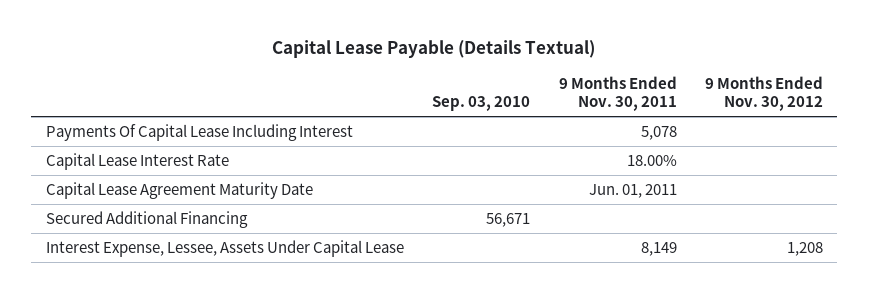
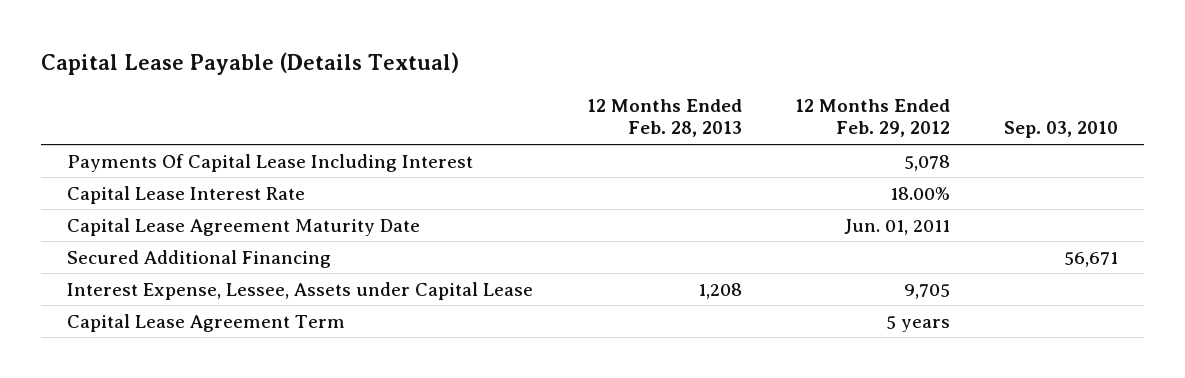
[558,75,677,112] 9 Months Ended Nov. 30, 2011 -> none
[705,75,824,112] 9 Months Ended Nov. 30, 2012 -> none
none -> [586,98,742,138] 12 Months Ended Feb. 28, 2013
none -> [795,98,951,138] 12 Months Ended Feb. 29, 2012
[45,239,404,257] Interest Expense, Lessee, Assets Under Capital Lease -> [67,281,534,300] Interest Expense, Lessee, Assets under Capital Lease
none -> [67,313,346,332] Capital Lease Agreement Term

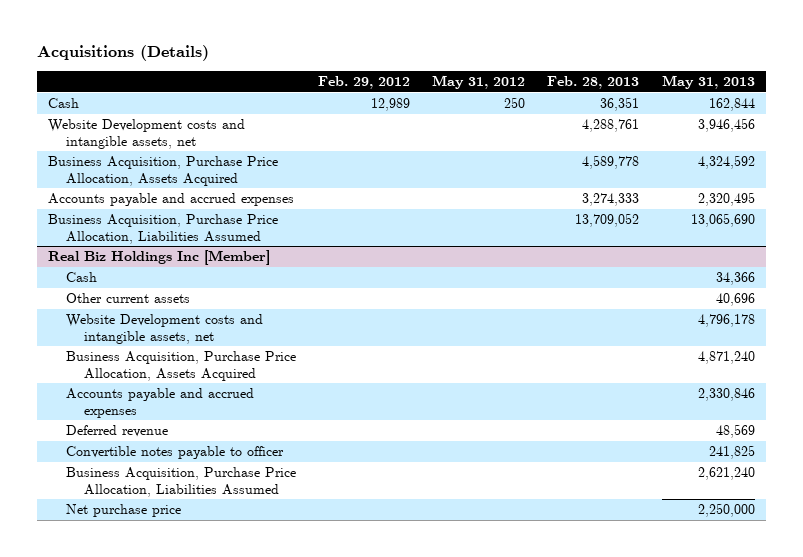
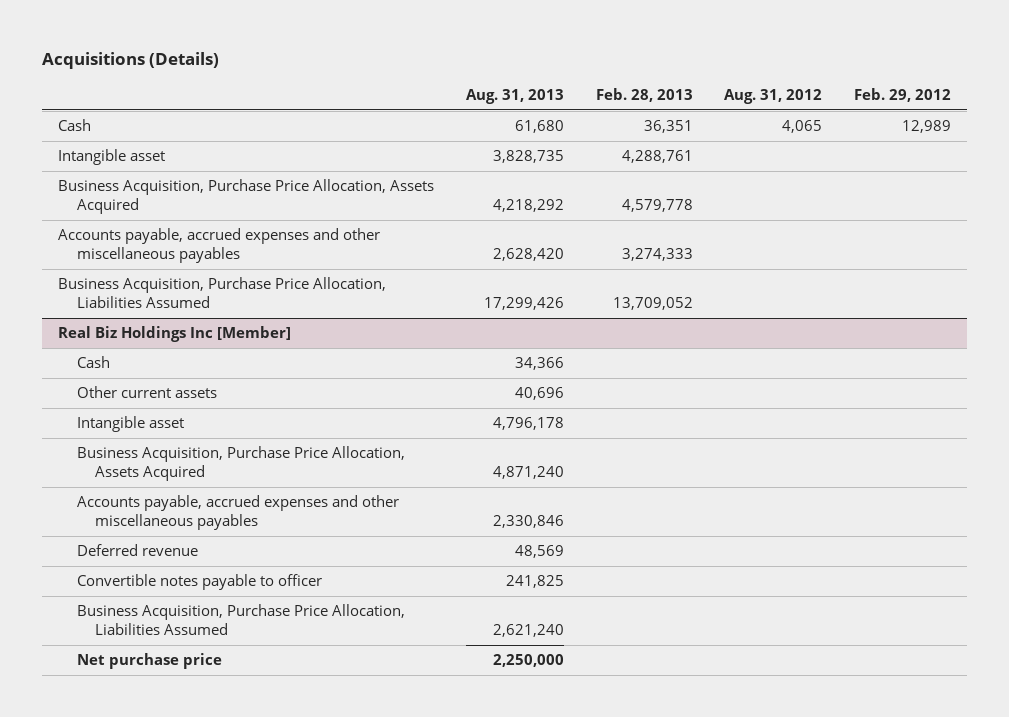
[432,74,526,89] May 31, 2012 -> none
[661,74,755,89] May 31, 2013 -> none
none -> [465,89,564,105] Aug. 31, 2013
none -> [724,89,823,105] Aug. 31, 2012
[47,119,245,149] Website Development costs and intangible assets, net -> [57,149,165,166] Intangible asset
[582,155,640,170] 4,589,778 -> [621,199,693,213] 4,579,778
[47,193,294,207] Accounts payable and accrued expenses -> [57,228,380,264] Accounts payable, accrued expenses and other miscellaneous payables
[65,314,263,344] Website Development costs and intangible assets, net -> [76,416,184,433] Intangible asset
[65,388,254,418] Accounts payable and accrued expenses -> [76,495,399,531] Accounts payable, accrued expenses and other miscellaneous payables

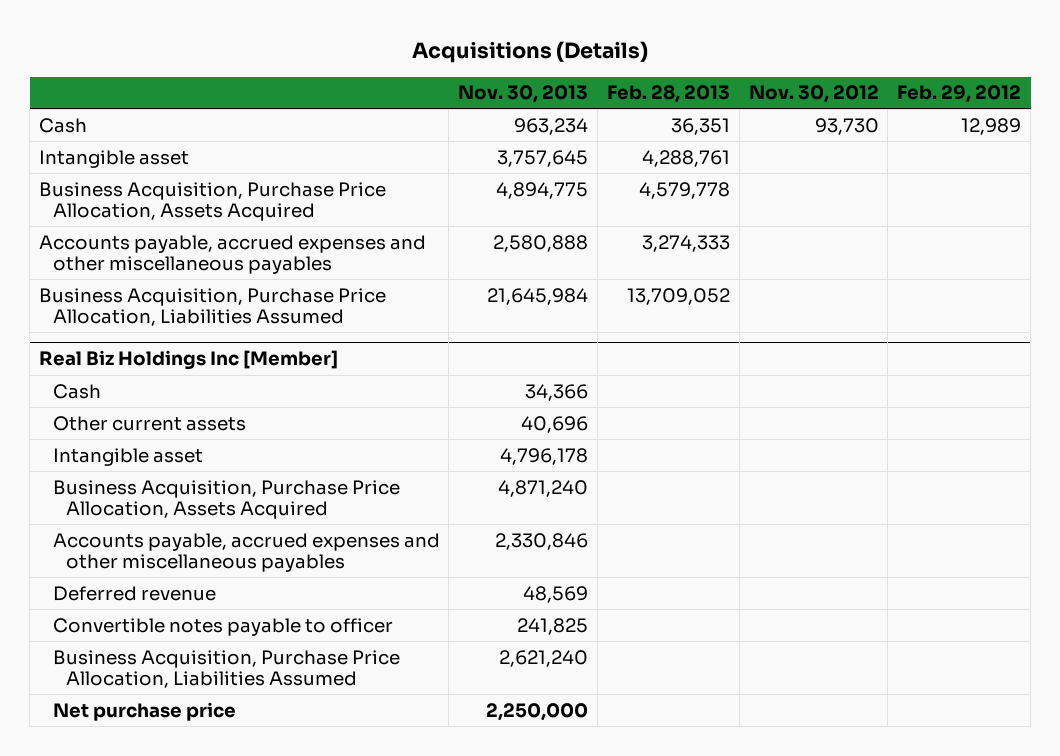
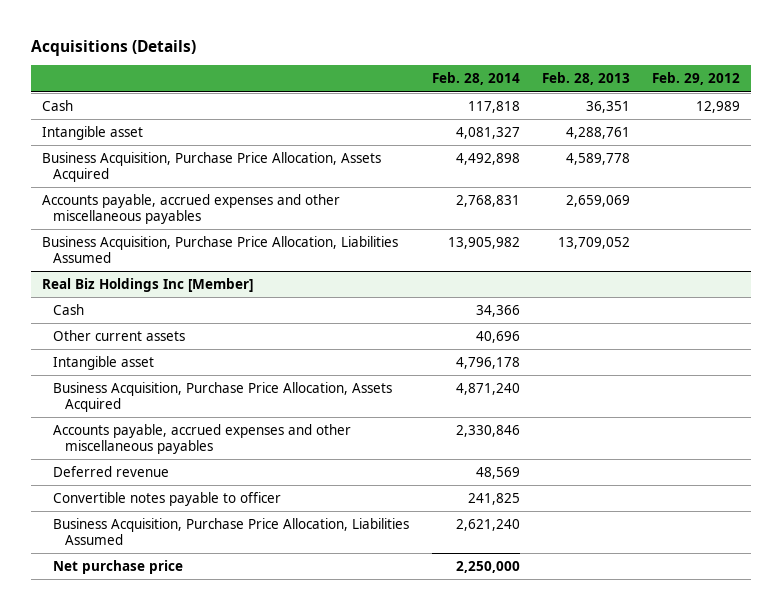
[458,85,589,104] Nov. 30, 2013 -> none
[748,85,879,104] Nov. 30, 2012 -> none
none -> [431,72,520,86] Feb. 28, 2014
[638,181,730,199] 4,579,778 -> [565,152,630,165] 4,589,778
[641,234,730,252] 3,274,333 -> [565,194,630,207] 2,659,069

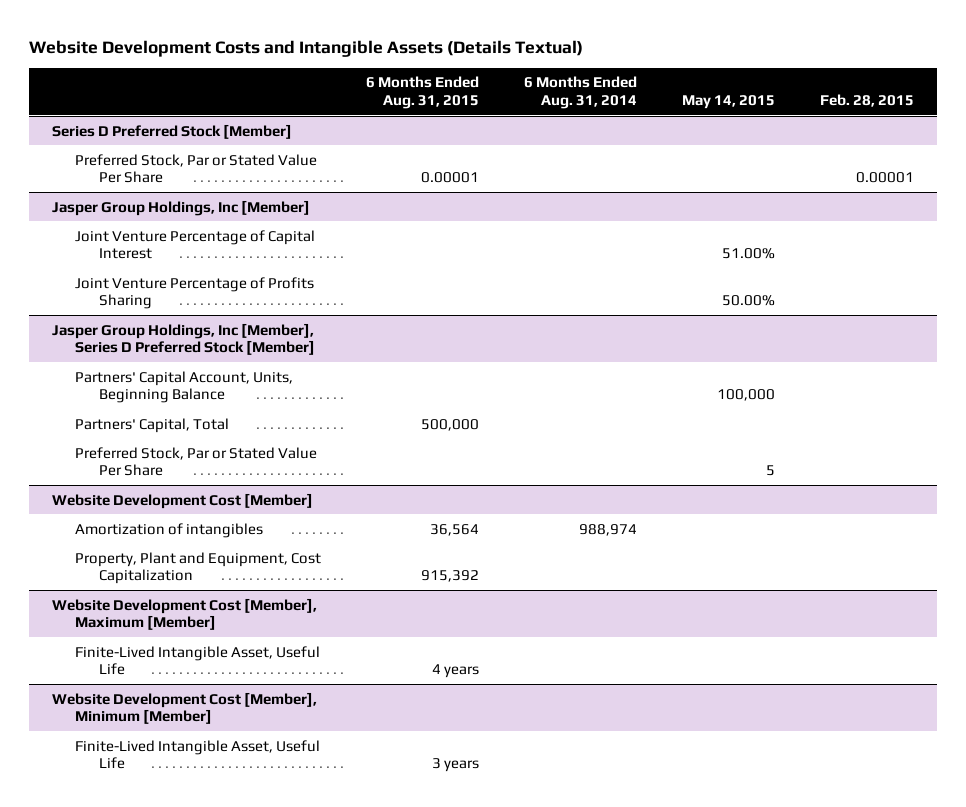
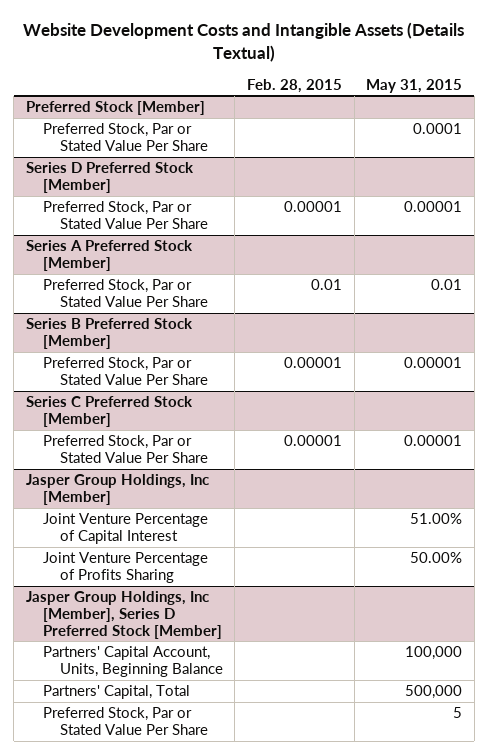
[366,76,480,109] 6 Months Ended Aug. 31, 2015 -> none
[524,76,638,109] 6 Months Ended Aug. 31, 2014 -> none
[682,94,776,109] May 14, 2015 -> none
none -> [366,78,463,93] May 31, 2015
none -> [25,101,205,116] Preferred Stock [Member]
none -> [42,123,208,151] Preferred Stock, Par or Stated Value Per Share
none -> [25,240,193,271] Series A Preferred Stock [Member]
none -> [42,279,208,307] Preferred Stock, Par or Stated Value Per Share
none -> [25,318,193,349] Series B Preferred Stock [Member]
none -> [42,357,208,385] Preferred Stock, Par or Stated Value Per Share
none -> [25,396,193,427] Series C Preferred Stock [Member]
none -> [42,435,208,463] Preferred Stock, Par or Stated Value Per Share
[51,492,313,509] Website Development Cost [Member] -> none
[75,522,264,538] Amortization of intangibles -> none
[75,551,322,585] Property, Plant and Equipment, Cost Capitalization -> none
[51,597,317,631] Website Development Cost [Member], Maximum [Member] -> none
[75,645,321,676] Finite-Lived Intangible Asset, Useful Life -> none
[51,691,317,725] Website Development Cost [Member], Minimum [Member] -> none
[75,739,321,770] Finite-Lived Intangible Asset, Useful Life -> none

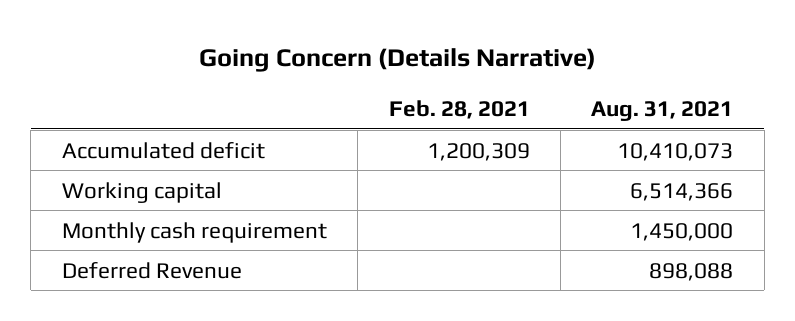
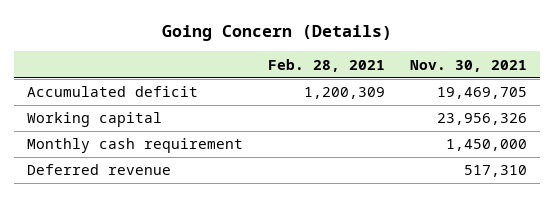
[198,47,596,72] Going Concern (Details Narrative) -> [161,24,392,41] Going Concern (Details)
[591,100,734,121] Aug. 31, 2021 -> none
none -> [410,59,528,72] Nov. 30, 2021
[61,261,242,279] Deferred Revenue -> [26,164,171,176] Deferred revenue

